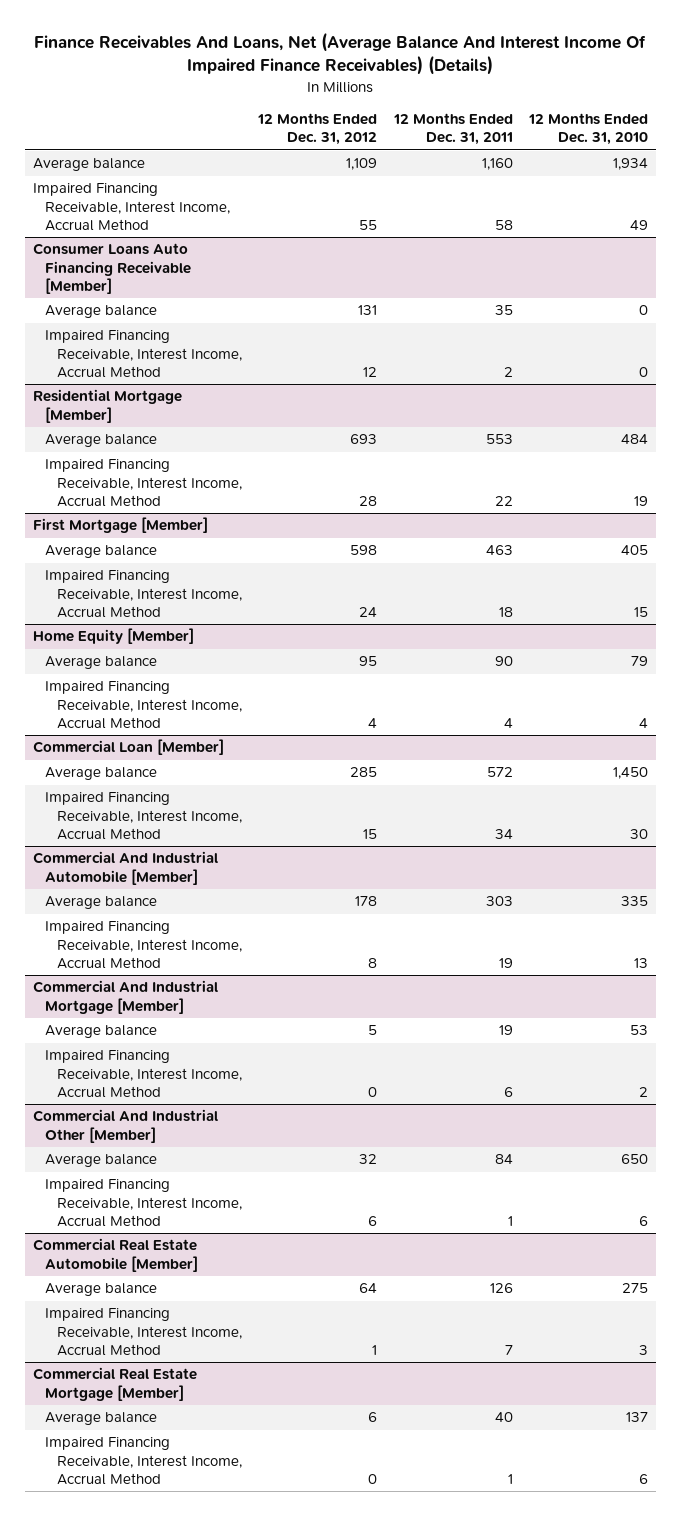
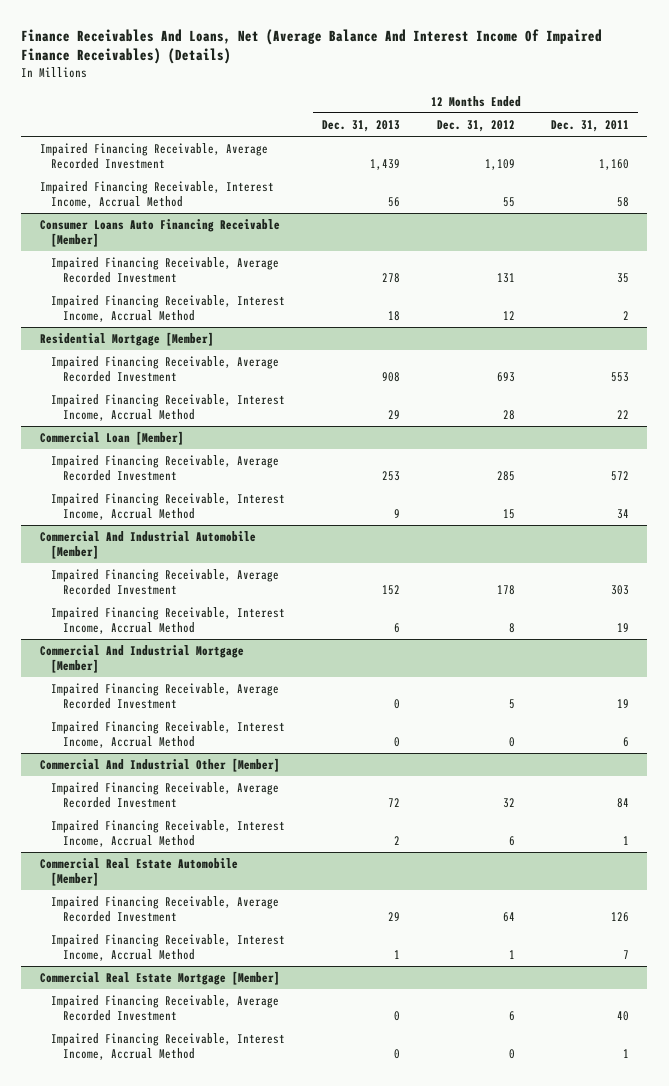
[527,113,648,146] 12 Months Ended Dec. 31, 2010 -> none
none -> [322,119,401,132] Dec. 31, 2013
[33,158,146,172] Average balance -> [39,142,268,169] Impaired Financing Receivable, Average Recorded Investment
[44,305,157,319] Average balance -> [51,256,280,283] Impaired Financing Receivable, Average Recorded Investment
[44,434,157,448] Average balance -> [51,355,280,382] Impaired Financing Receivable, Average Recorded Investment
[33,517,209,534] First Mortgage [Member] -> none
[44,545,157,559] Average balance -> none
[44,570,242,618] Impaired Financing Receivable, Interest Income, Accrual Method -> none
[33,628,195,645] Home Equity [Member] -> none
[44,656,157,670] Average balance -> none
[44,681,242,729] Impaired Financing Receivable, Interest Income, Accrual Method -> none
[44,767,157,781] Average balance -> [51,454,280,481] Impaired Financing Receivable, Average Recorded Investment
[44,896,157,910] Average balance -> [51,568,280,595] Impaired Financing Receivable, Average Recorded Investment
[44,1025,157,1039] Average balance -> [51,682,280,709] Impaired Financing Receivable, Average Recorded Investment
[44,1154,157,1168] Average balance -> [51,781,280,808] Impaired Financing Receivable, Average Recorded Investment
[44,1283,157,1297] Average balance -> [51,895,280,922] Impaired Financing Receivable, Average Recorded Investment
[44,1412,157,1426] Average balance -> [51,994,280,1021] Impaired Financing Receivable, Average Recorded Investment

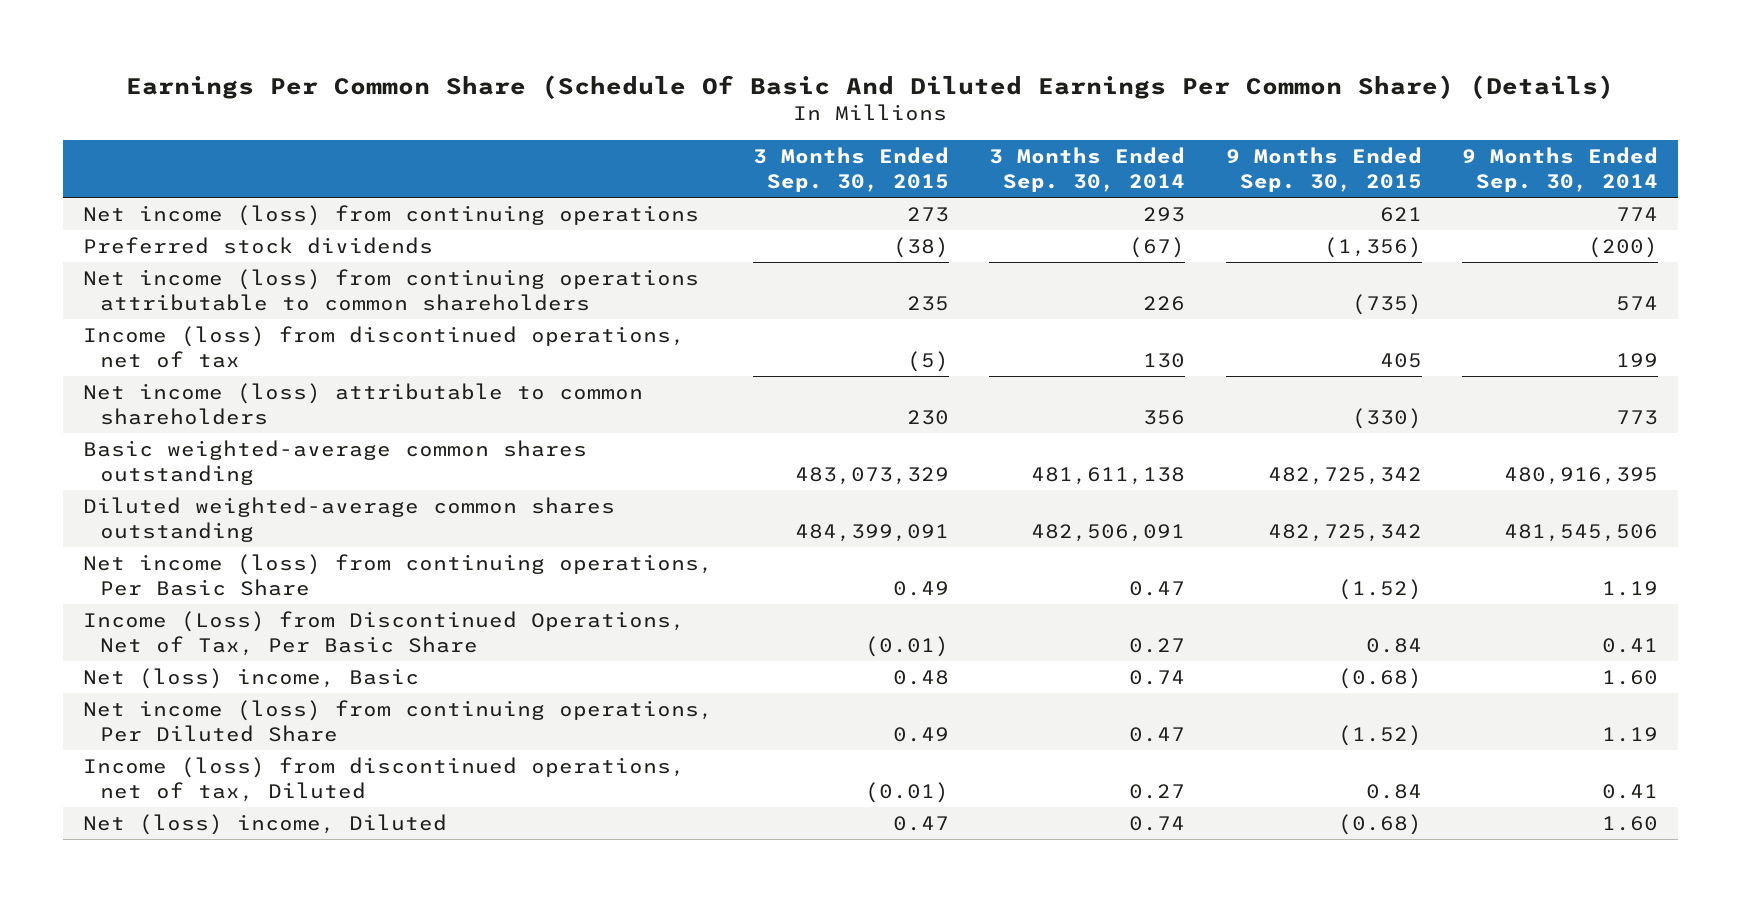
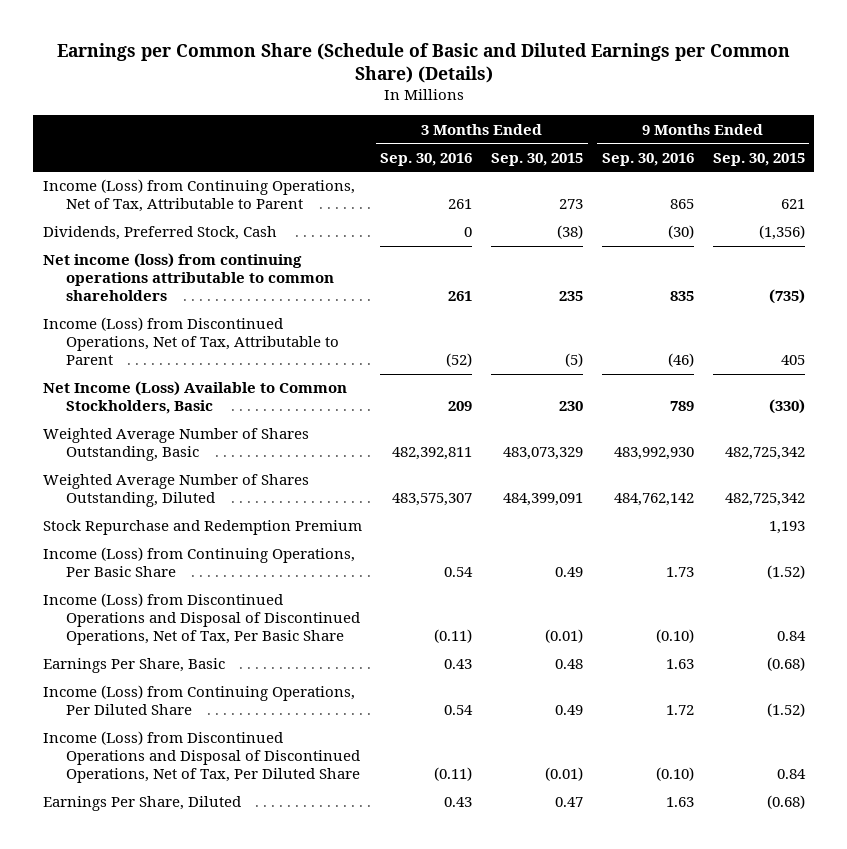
[126,74,1615,99] Earnings Per Common Share (Schedule Of Basic And Diluted Earnings Per Common Share) (Details) -> [56,42,790,84] Earnings per Common Share (Schedule of Basic and Diluted Earnings per Common Share) (Details)
[989,146,1186,192] 3 Months Ended Sep. 30, 2014 -> none
[1461,146,1658,192] 9 Months Ended Sep. 30, 2014 -> none
none -> [380,152,473,166] Sep. 30, 2016
none -> [601,152,694,166] Sep. 30, 2016
[83,204,700,226] Net income (loss) from continuing operations -> [42,179,355,213] Income (Loss) from Continuing Operations, Net of Tax, Attributable to Parent
[83,236,434,254] Preferred stock dividends -> [42,226,277,241] Dividends, Preferred Stock, Cash
[83,325,686,368] Income (loss) from discontinued operations, net of tax -> [42,317,339,365] Income (Loss) from Discontinued Operations, Net of Tax, Attributable to Parent
[83,382,644,425] Net income (loss) attributable to common shareholders -> [42,381,347,415] Net Income (Loss) Available to Common Stockholders, Basic
[83,439,588,485] Basic weighted-average common shares outstanding -> [42,428,309,462] Weighted Average Number of Shares Outstanding, Basic
[83,496,616,542] Diluted weighted-average common shares outstanding -> [42,474,309,508] Weighted Average Number of Shares Outstanding, Diluted
none -> [42,520,362,536] Stock Repurchase and Redemption Premium
[83,553,714,596] Net income (loss) from continuing operations, Per Basic Share -> [42,547,355,578] Income (Loss) from Continuing Operations, Per Basic Share
[83,610,686,656] Income (Loss) from Discontinued Operations, Net of Tax, Per Basic Share -> [42,593,360,645] Income (Loss) from Discontinued Operations and Disposal of Discontinued Operations, Net of Tax, Per Basic Share
[83,667,420,689] Net (loss) income, Basic -> [42,658,225,674] Earnings Per Share, Basic
[83,699,714,742] Net income (loss) from continuing operations, Per Diluted Share -> [42,685,355,716] Income (Loss) from Continuing Operations, Per Diluted Share
[83,756,686,802] Income (loss) from discontinued operations, net of tax, Diluted -> [42,731,360,783] Income (Loss) from Discontinued Operations and Disposal of Discontinued Operations, Net of Tax, Per Diluted Share
[83,813,448,835] Net (loss) income, Diluted -> [42,796,241,812] Earnings Per Share, Diluted

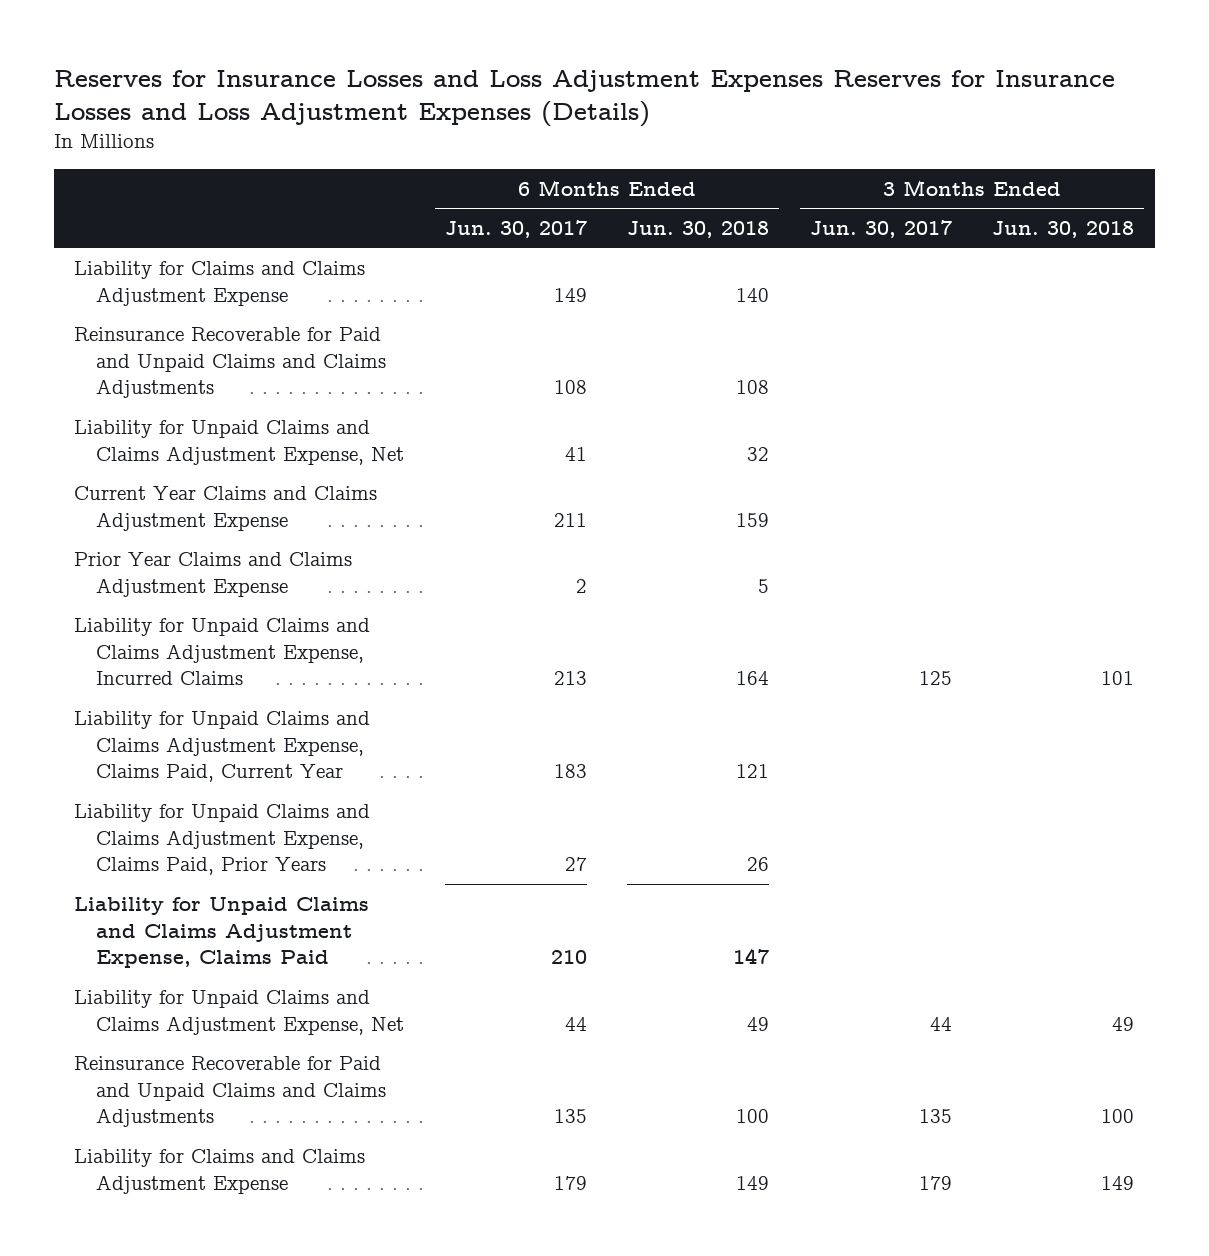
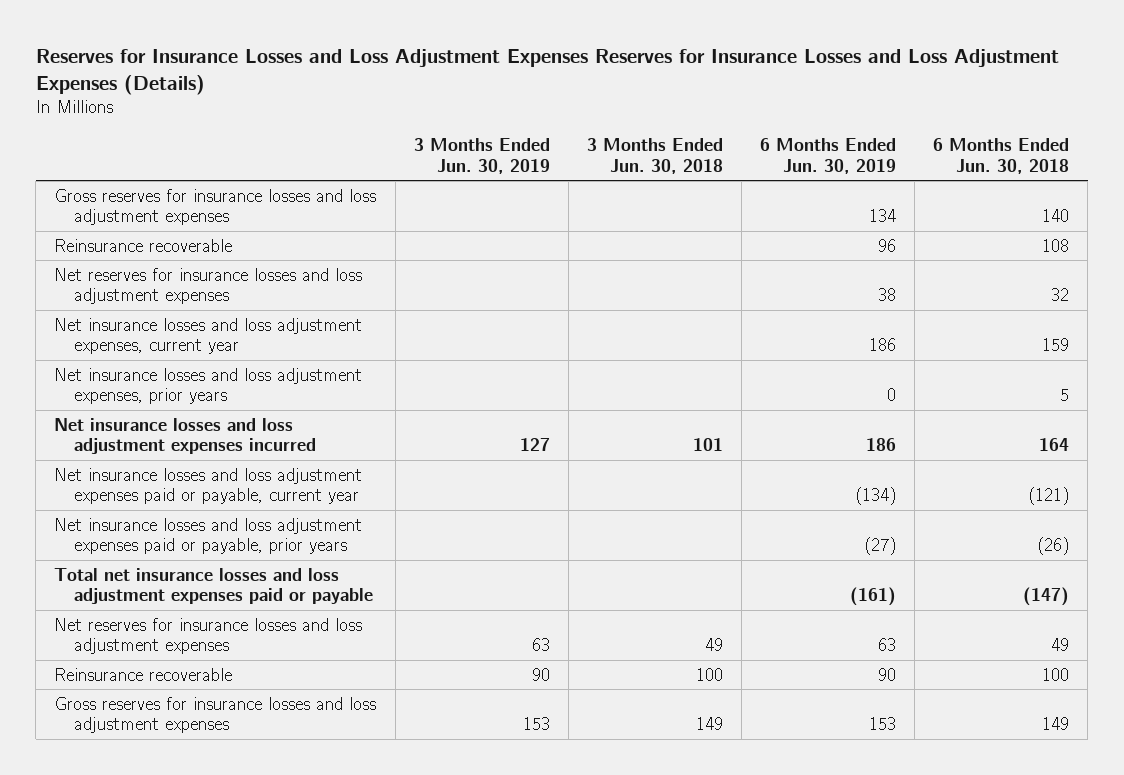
[444,220,587,239] Jun. 30, 2017 -> none
[809,220,952,239] Jun. 30, 2017 -> none
none -> [413,138,550,174] 3 Months Ended Jun. 30, 2019
none -> [760,138,897,174] 6 Months Ended Jun. 30, 2019
[74,260,366,306] Liability for Claims and Claims Adjustment Expense -> [54,188,377,226] Gross reserves for insurance losses and loss adjustment expenses
[74,326,387,399] Reinsurance Recoverable for Paid and Unpaid Claims and Claims Adjustments -> [54,238,233,252] Reinsurance recoverable
[74,419,405,465] Liability for Unpaid Claims and Claims Adjustment Expense, Net -> [54,267,363,305] Net reserves for insurance losses and loss adjustment expenses
[74,485,378,531] Current Year Claims and Claims Adjustment Expense -> [54,317,363,355] Net insurance losses and loss adjustment expenses, current year
[74,551,353,597] Prior Year Claims and Claims Adjustment Expense -> [54,367,363,405] Net insurance losses and loss adjustment expenses, prior years
[74,617,371,686] Liability for Unpaid Claims and Claims Adjustment Expense, Incurred Claims -> [54,417,317,455] Net insurance losses and loss adjustment expenses incurred
[74,710,371,783] Liability for Unpaid Claims and Claims Adjustment Expense, Claims Paid, Current Year -> [54,467,363,505] Net insurance losses and loss adjustment expenses paid or payable, current year
[736,764,770,779] 121 -> [1028,487,1070,506] (121)
[74,803,371,876] Liability for Unpaid Claims and Claims Adjustment Expense, Claims Paid, Prior Years -> [54,517,363,555] Net insurance losses and loss adjustment expenses paid or payable, prior years
[747,857,770,872] 26 -> [1037,537,1070,556] (26)
[74,896,370,969] Liability for Unpaid Claims and Claims Adjustment Expense, Claims Paid -> [54,567,374,605] Total net insurance losses and loss adjustment expenses paid or payable
[733,948,770,965] 147 -> [1023,587,1070,607] (147)
[74,989,405,1035] Liability for Unpaid Claims and Claims Adjustment Expense, Net -> [54,617,363,655] Net reserves for insurance losses and loss adjustment expenses
[74,1055,387,1128] Reinsurance Recoverable for Paid and Unpaid Claims and Claims Adjustments -> [54,667,233,681] Reinsurance recoverable
[74,1148,366,1194] Liability for Claims and Claims Adjustment Expense -> [54,696,377,734] Gross reserves for insurance losses and loss adjustment expenses

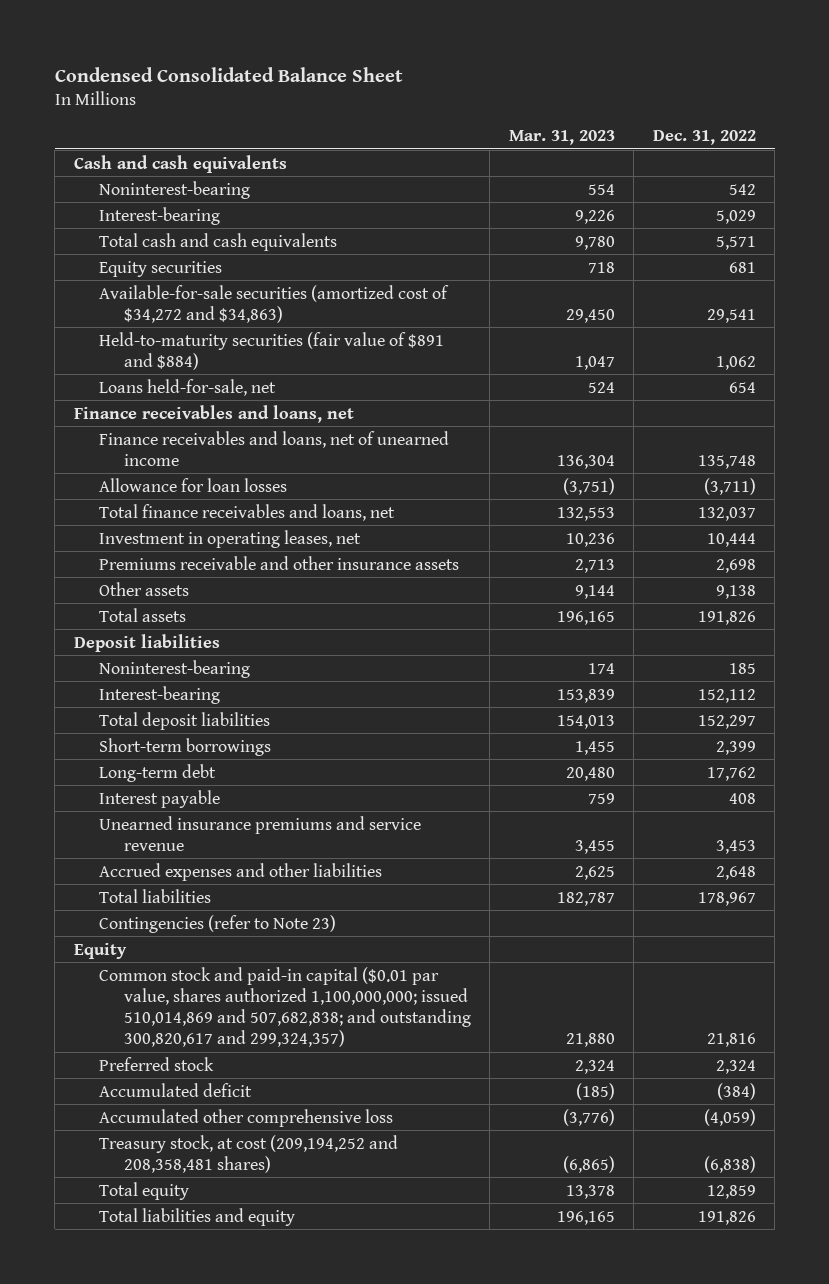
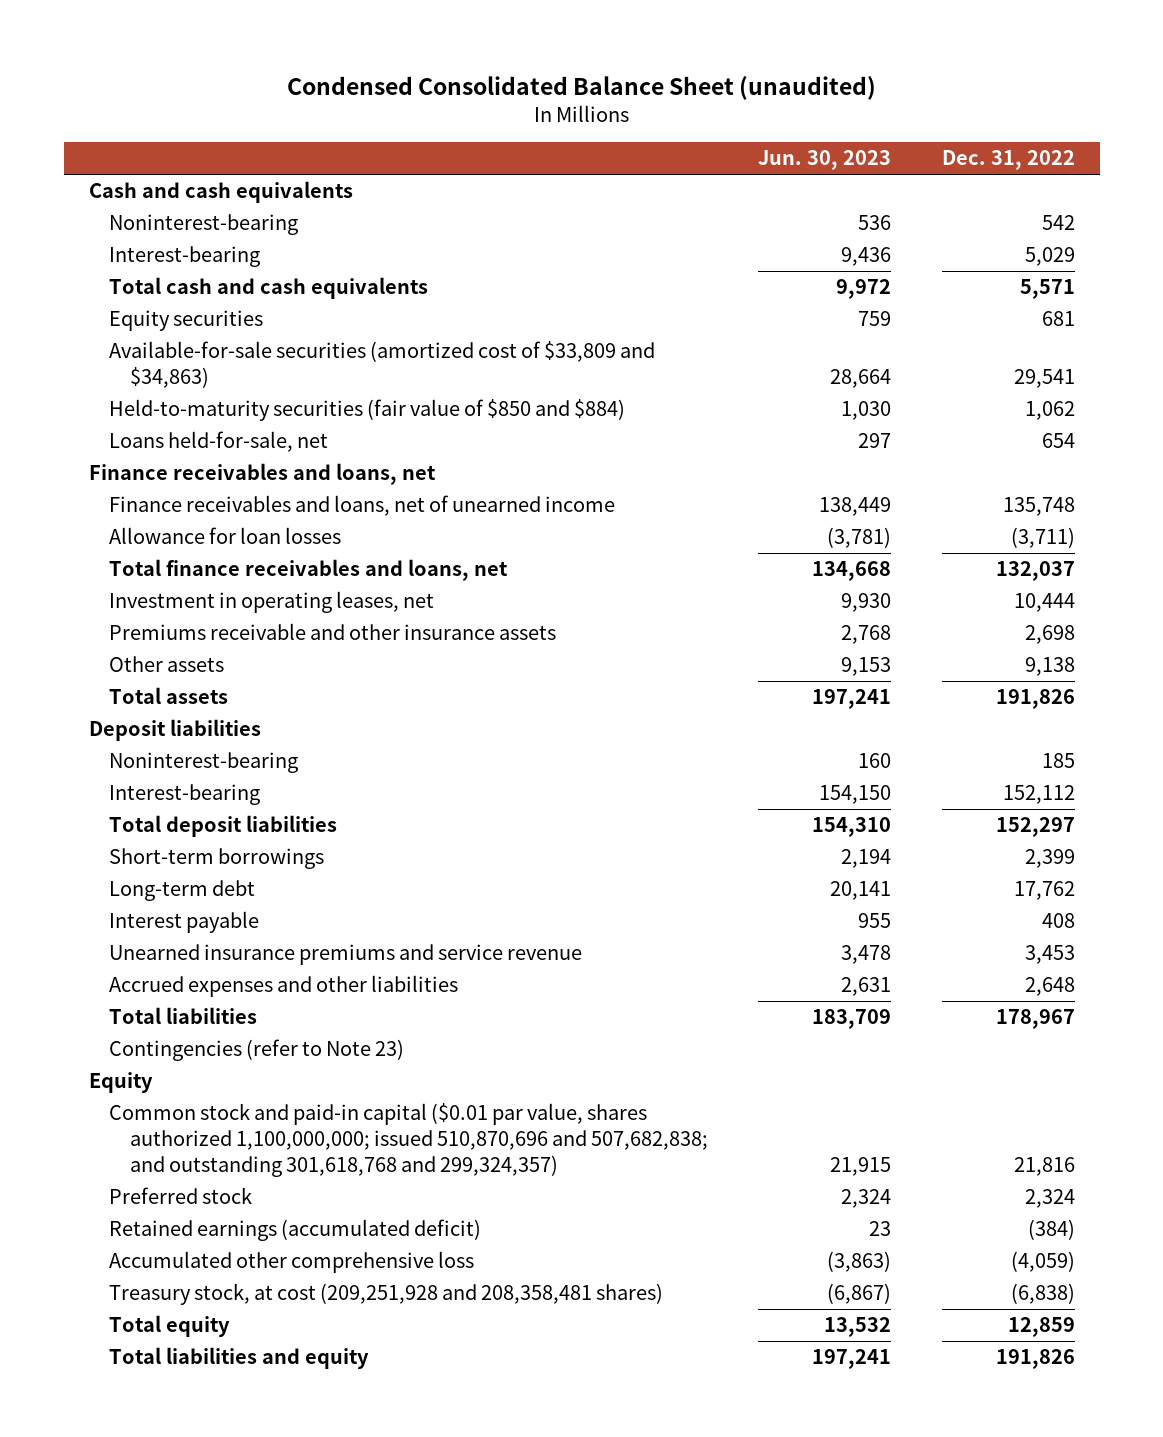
[54,66,403,82] Condensed Consolidated Balance Sheet -> [286,75,876,100] Condensed Consolidated Balance Sheet (unaudited)
[508,129,615,145] Mar. 31, 2023 -> none
none -> [758,150,892,171] Jun. 30, 2023
[98,284,449,323] Available-for-sale securities (amortized cost of $34,272 and $34,863) -> [109,341,656,389] Available-for-sale securities (amortized cost of $33,809 and $34,863)
[98,331,444,370] Held-to-maturity securities (fair value of $891 and $884) -> [109,399,626,422] Held-to-maturity securities (fair value of $850 and $884)
[98,966,471,1048] Common stock and paid-in capital ($0.01 par value, shares authorized 1,100,000,000; issued 510,014,869 and 507,682,838; and outstanding 300,820,617 and 299,324,357) -> [109,1103,709,1178] Common stock and paid-in capital ($0.01 par value, shares authorized 1,100,000,000; issued 510,870,696 and 507,682,838; and outstanding 301,618,768 and 299,324,357)
[98,1082,252,1097] Accumulated deficit -> [109,1219,482,1242] Retained earnings (accumulated deficit)
[98,1134,398,1173] Treasury stock, at cost (209,194,252 and 208,358,481 shares) -> [109,1283,664,1306] Treasury stock, at cost (209,251,928 and 208,358,481 shares)

